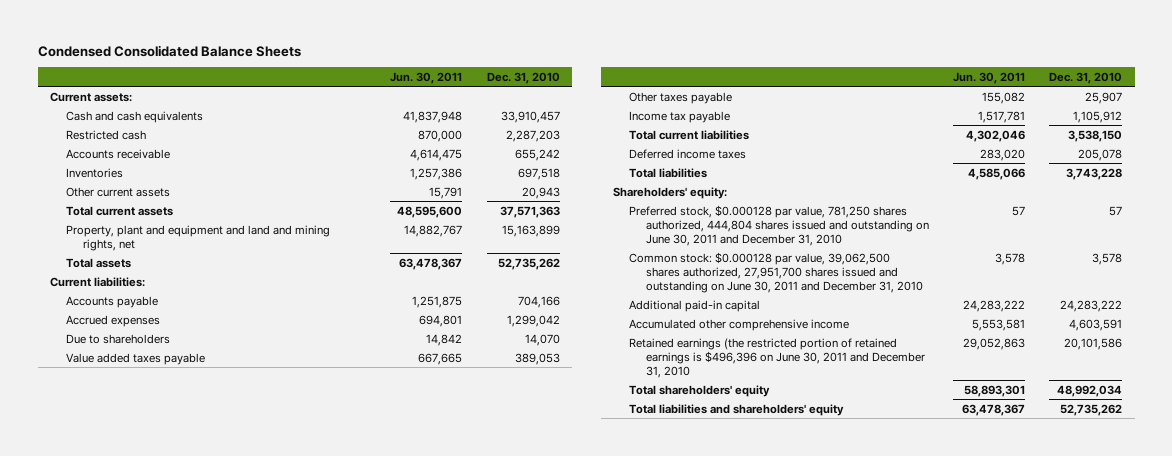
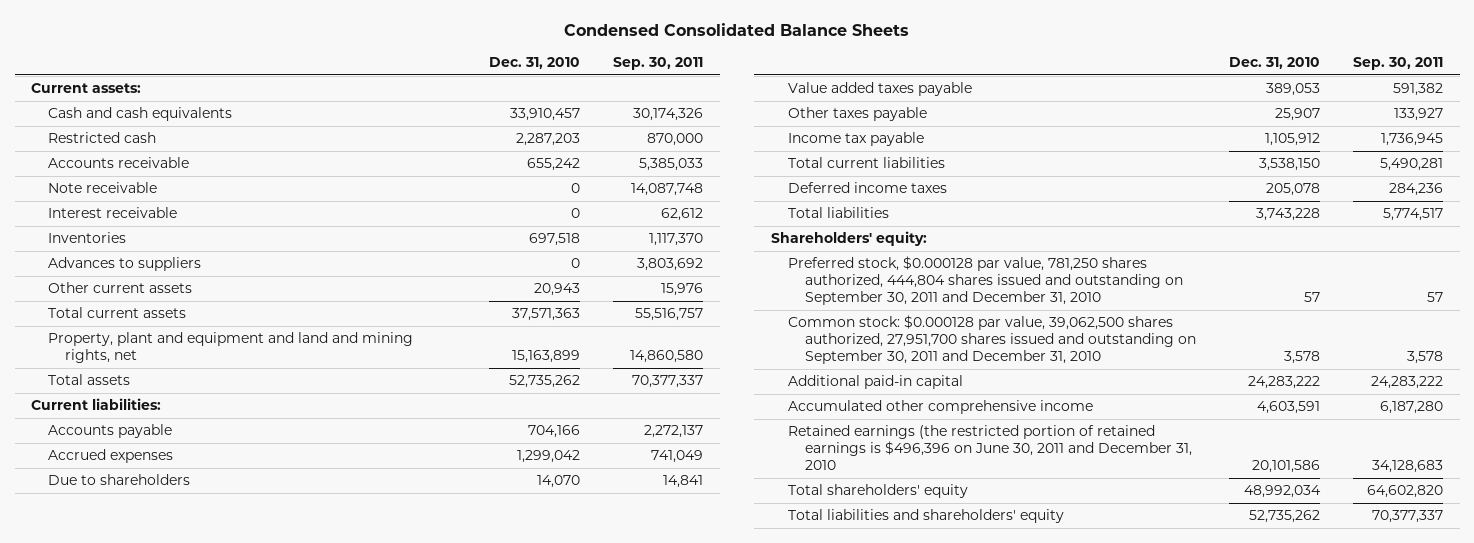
[390,72,463,85] Jun. 30, 2011 -> none
none -> [613,57,704,71] Sep. 30, 2011
none -> [48,182,158,194] Note receivable
none -> [48,207,178,219] Interest receivable
none -> [48,257,202,272] Advances to suppliers
[629,204,929,246] Preferred stock, $0.000128 par value, 781,250 shares authorized, 444,804 shares issued and outstanding on June 30, 2011 and December 31, 2010 -> [787,256,1183,305] Preferred stock, $0.000128 par value, 781,250 shares authorized, 444,804 shares issued and outstanding on September 30, 2011 and December 31, 2010
[629,251,923,293] Common stock: $0.000128 par value, 39,062,500 shares authorized, 27,951,700 shares issued and outstanding on June 30, 2011 and December 31, 2010 -> [787,315,1196,364] Common stock: $0.000128 par value, 39,062,500 shares authorized, 27,951,700 shares issued and outstanding on September 30, 2011 and December 31, 2010

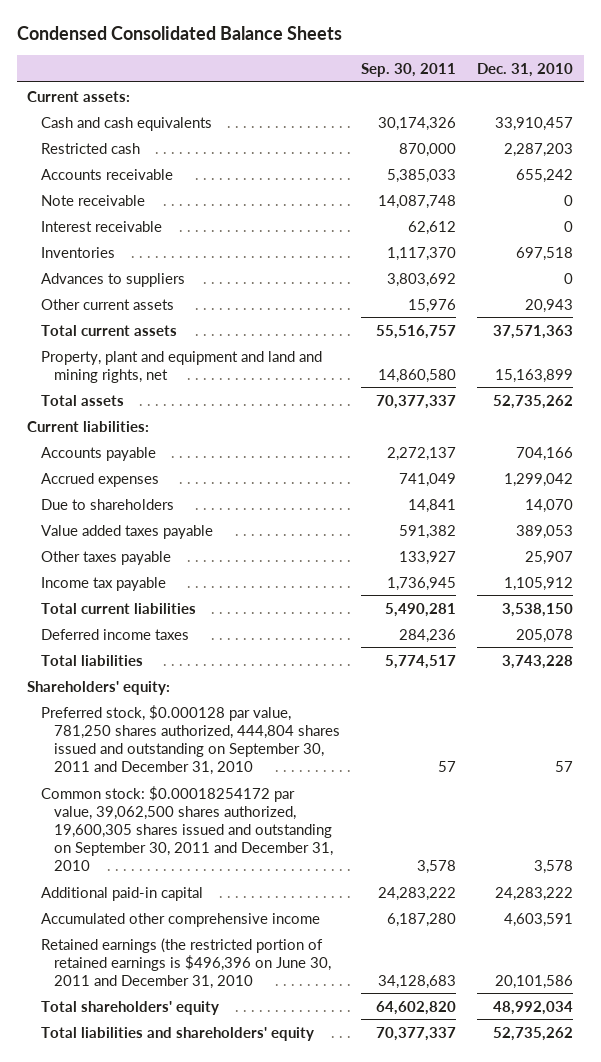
[787,315,1196,364] Common stock: $0.000128 par value, 39,062,500 shares authorized, 27,951,700 shares issued and outstanding on September 30, 2011 and December 31, 2010 -> [40,785,333,872] Common stock: $0.00018254172 par value, 39,062,500 shares authorized, 19,600,305 shares issued and outstanding on September 30, 2011 and December 31, 2010

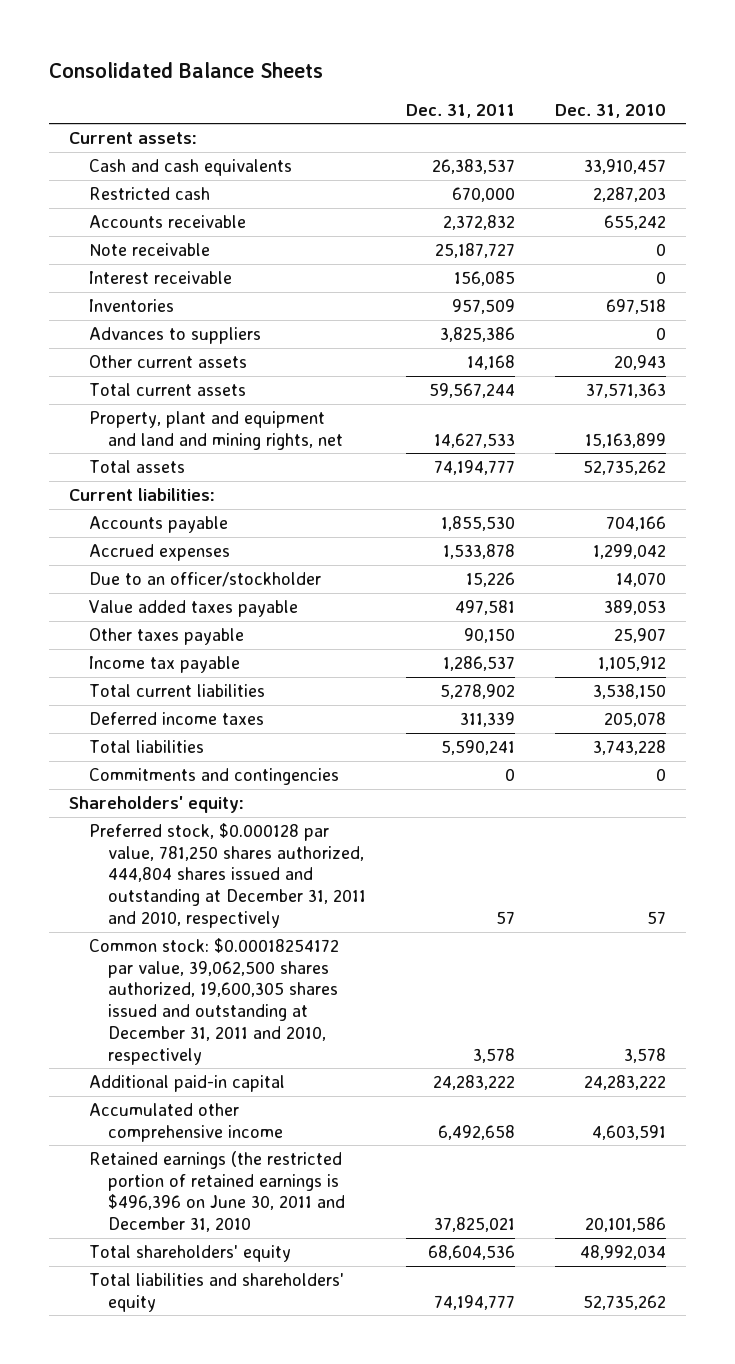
[16,26,342,41] Condensed Consolidated Balance Sheets -> [49,61,324,78] Consolidated Balance Sheets
[361,63,457,78] Sep. 30, 2011 -> none
none -> [405,103,515,118] Dec. 31, 2011
[40,498,174,510] Due to shareholders -> [88,571,321,587] Due to an officer/stockholder
none -> [88,767,339,785] Commitments and contingencies
[40,704,340,775] Preferred stock, $0.000128 par value, 781,250 shares authorized, 444,804 shares issued and outstanding on September 30, 2011 and December 31, 2010 -> [88,822,366,928] Preferred stock, $0.000128 par value, 781,250 shares authorized, 444,804 shares issued and outstanding at December 31, 2011 and 2010, respectively
[40,785,333,872] Common stock: $0.00018254172 par value, 39,062,500 shares authorized, 19,600,305 shares issued and outstanding on September 30, 2011 and December 31, 2010 -> [88,937,339,1065] Common stock: $0.00018254172 par value, 39,062,500 shares authorized, 19,600,305 shares issued and outstanding at December 31, 2011 and 2010, respectively

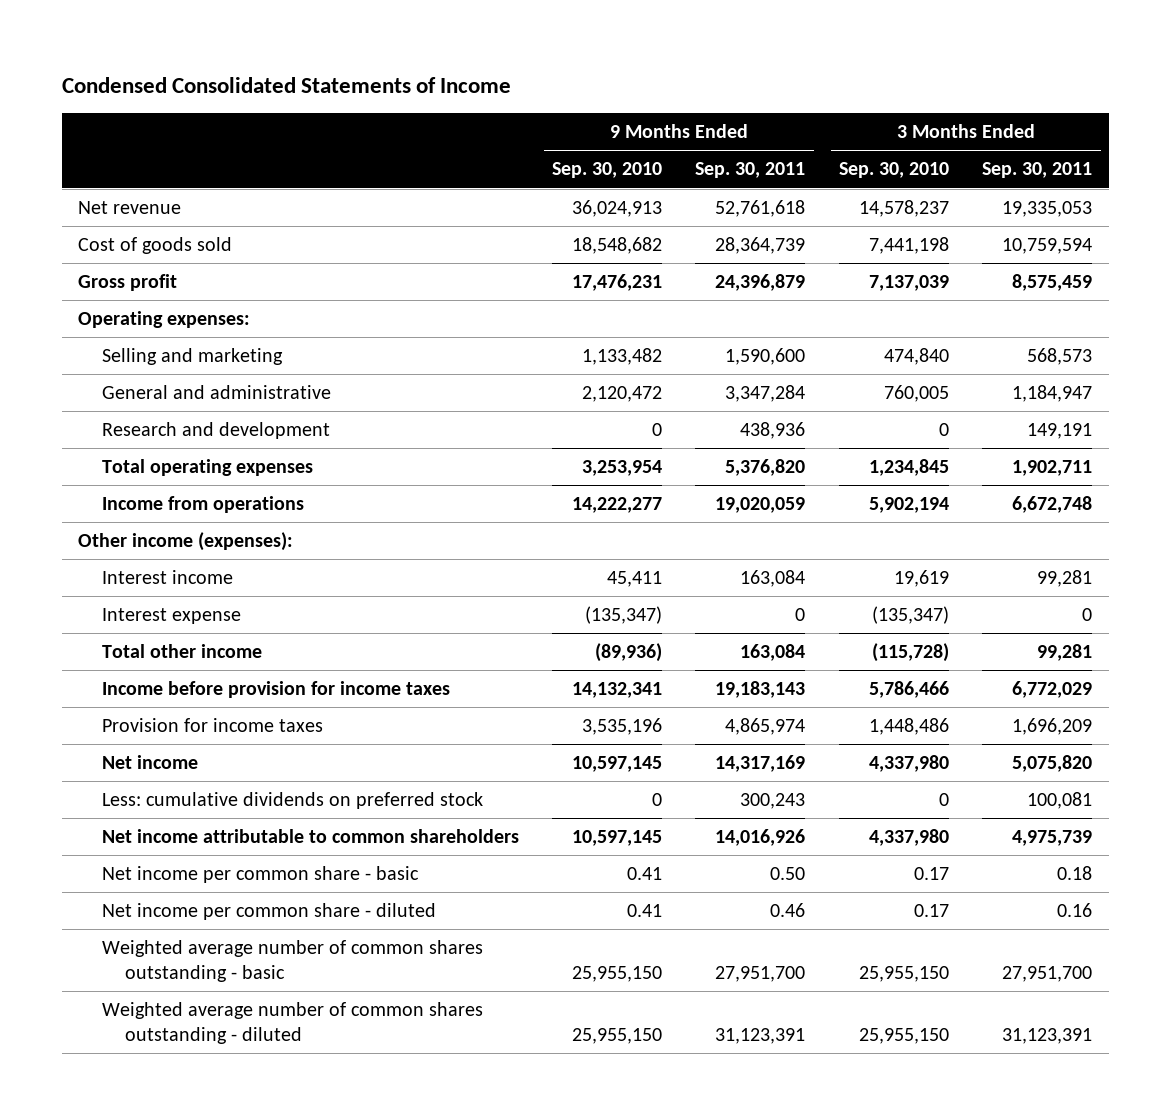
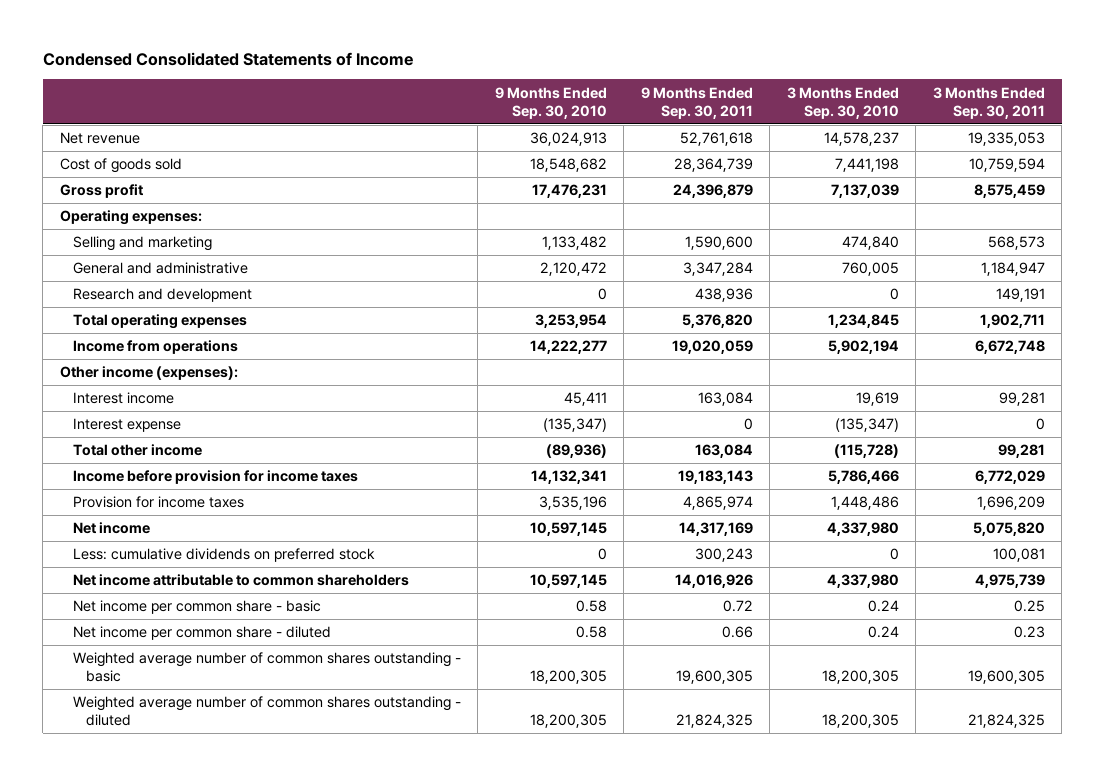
[627,867,663,881] 0.41 -> [575,600,607,613] 0.58
[770,867,806,881] 0.50 -> [722,600,753,613] 0.72
[913,867,949,881] 0.17 -> [867,600,899,613] 0.24
[1057,866,1093,881] 0.18 -> [1013,600,1045,613] 0.25
[627,904,663,918] 0.41 -> [575,626,607,639] 0.58
[770,903,806,918] 0.46 -> [721,626,753,639] 0.66
[913,904,949,918] 0.17 -> [867,626,899,639] 0.24
[1057,903,1093,918] 0.16 -> [1013,626,1045,639] 0.23
[572,965,663,982] 25,955,150 -> [529,670,607,685] 18,200,305
[715,965,806,982] 27,951,700 -> [675,670,753,685] 19,600,305
[858,965,949,982] 25,955,150 -> [821,670,899,685] 18,200,305
[1002,965,1093,982] 27,951,700 -> [967,670,1045,685] 19,600,305
[572,1027,663,1044] 25,955,150 -> [529,714,607,729] 18,200,305
[715,1027,806,1044] 31,123,391 -> [675,714,753,729] 21,824,325
[858,1027,949,1044] 25,955,150 -> [821,714,899,729] 18,200,305
[1002,1027,1093,1044] 31,123,391 -> [967,714,1045,729] 21,824,325

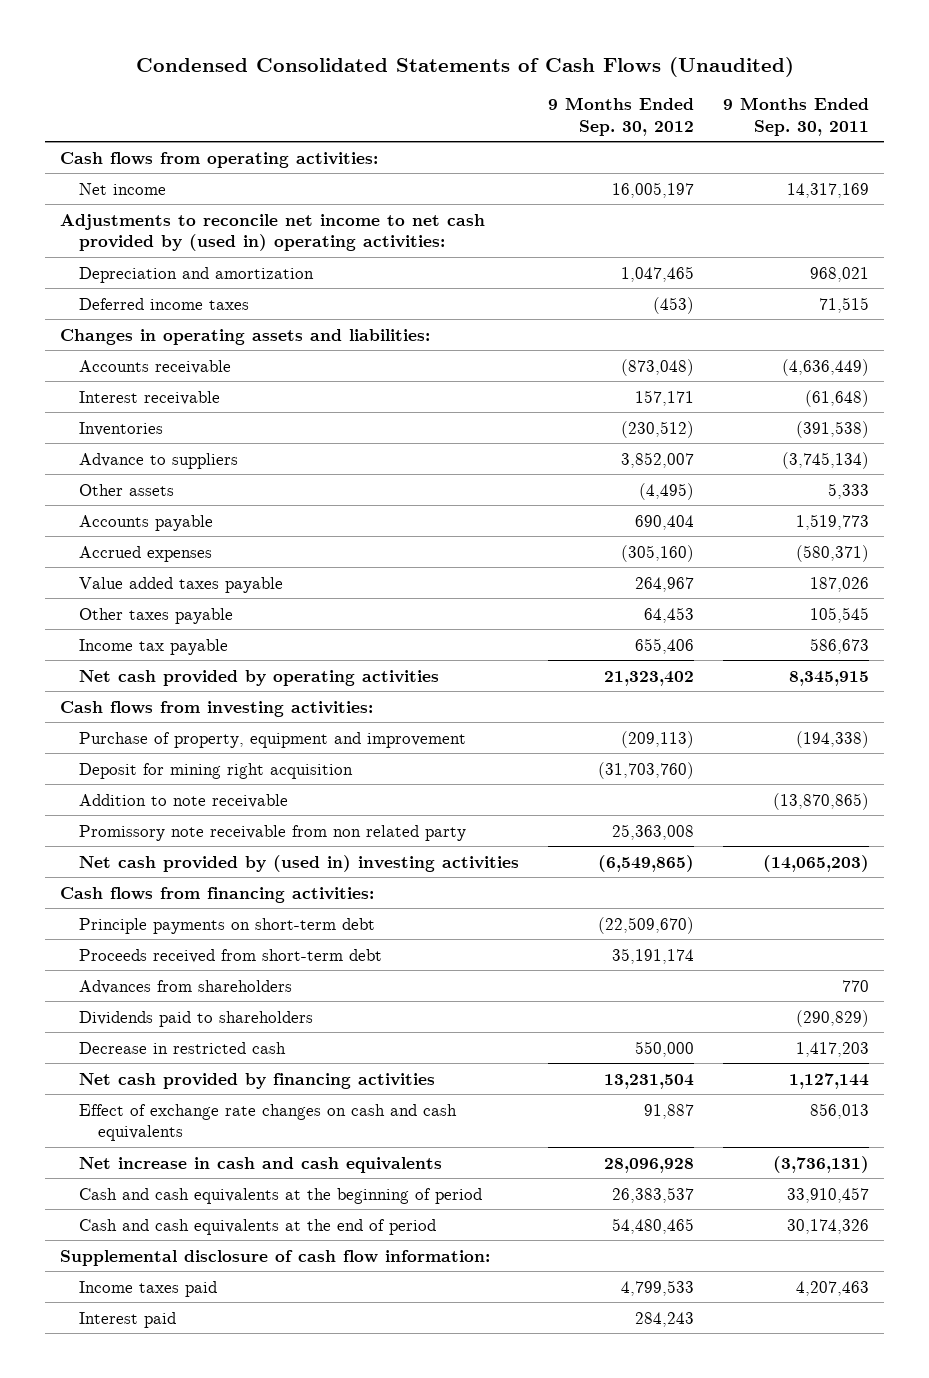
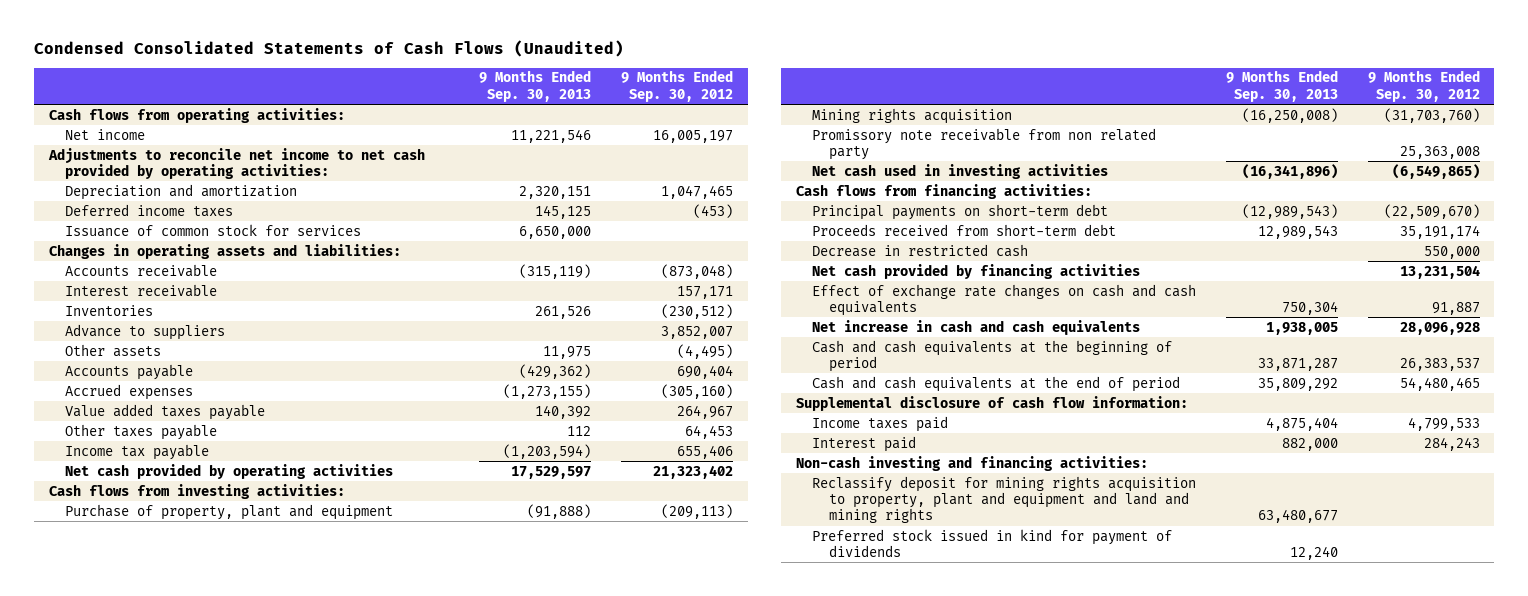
[723,97,870,136] 9 Months Ended Sep. 30, 2011 -> none
none -> [479,70,592,102] 9 Months Ended Sep. 30, 2013
[59,213,485,251] Adjustments to reconcile net income to net cash provided by (used in) operating activities: -> [47,147,425,179] Adjustments to reconcile net income to net cash provided by operating activities:
none -> [65,223,362,237] Issuance of common stock for services
[78,793,288,808] Addition to note receivable -> none
[78,731,466,748] Purchase of property, equipment and improvement -> [65,503,394,520] Purchase of property, plant and equipment
[78,762,353,779] Deposit for mining right acquisition -> [812,107,1013,124] Mining rights acquisition
[78,854,519,872] Net cash provided by (used in) investing activities -> [812,163,1109,179] Net cash used in investing activities
[78,917,375,934] Principle payments on short-term debt -> [812,203,1109,220] Principal payments on short-term debt
[78,979,292,994] Advances from shareholders -> none
[78,1010,313,1027] Dividends paid to shareholders -> none
none -> [795,455,1148,471] Non-cash investing and financing activities:
none -> [812,475,1197,524] Reclassify deposit for mining rights acquisition to property, plant and equipment and land and mining rights
none -> [812,528,1173,557] Preferred stock issued in kind for payment of dividends

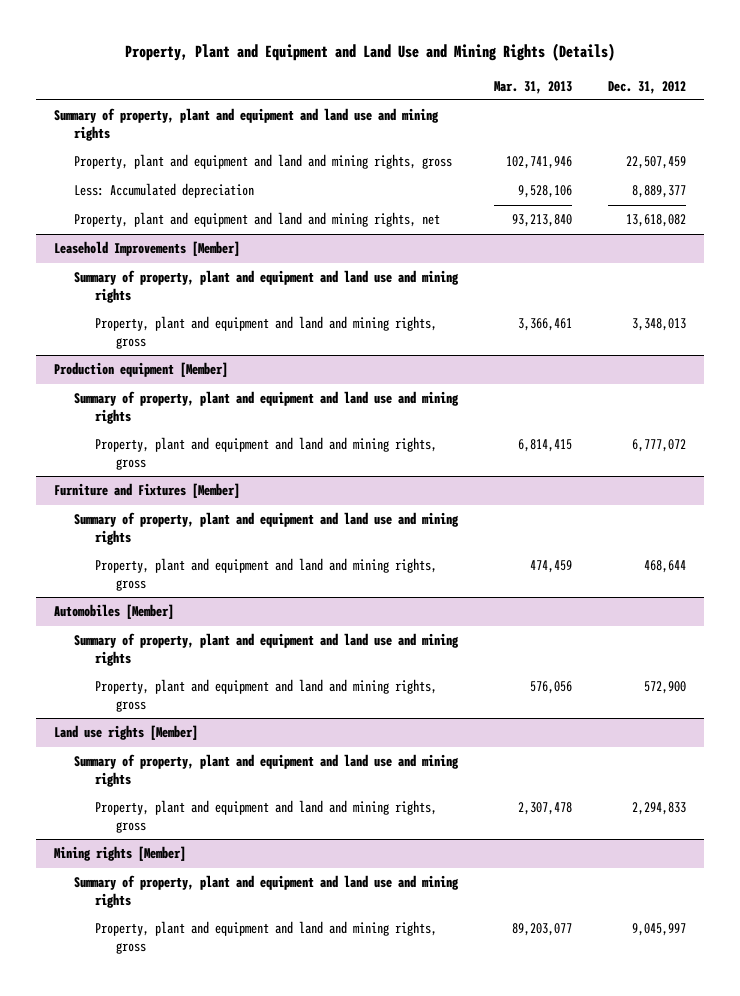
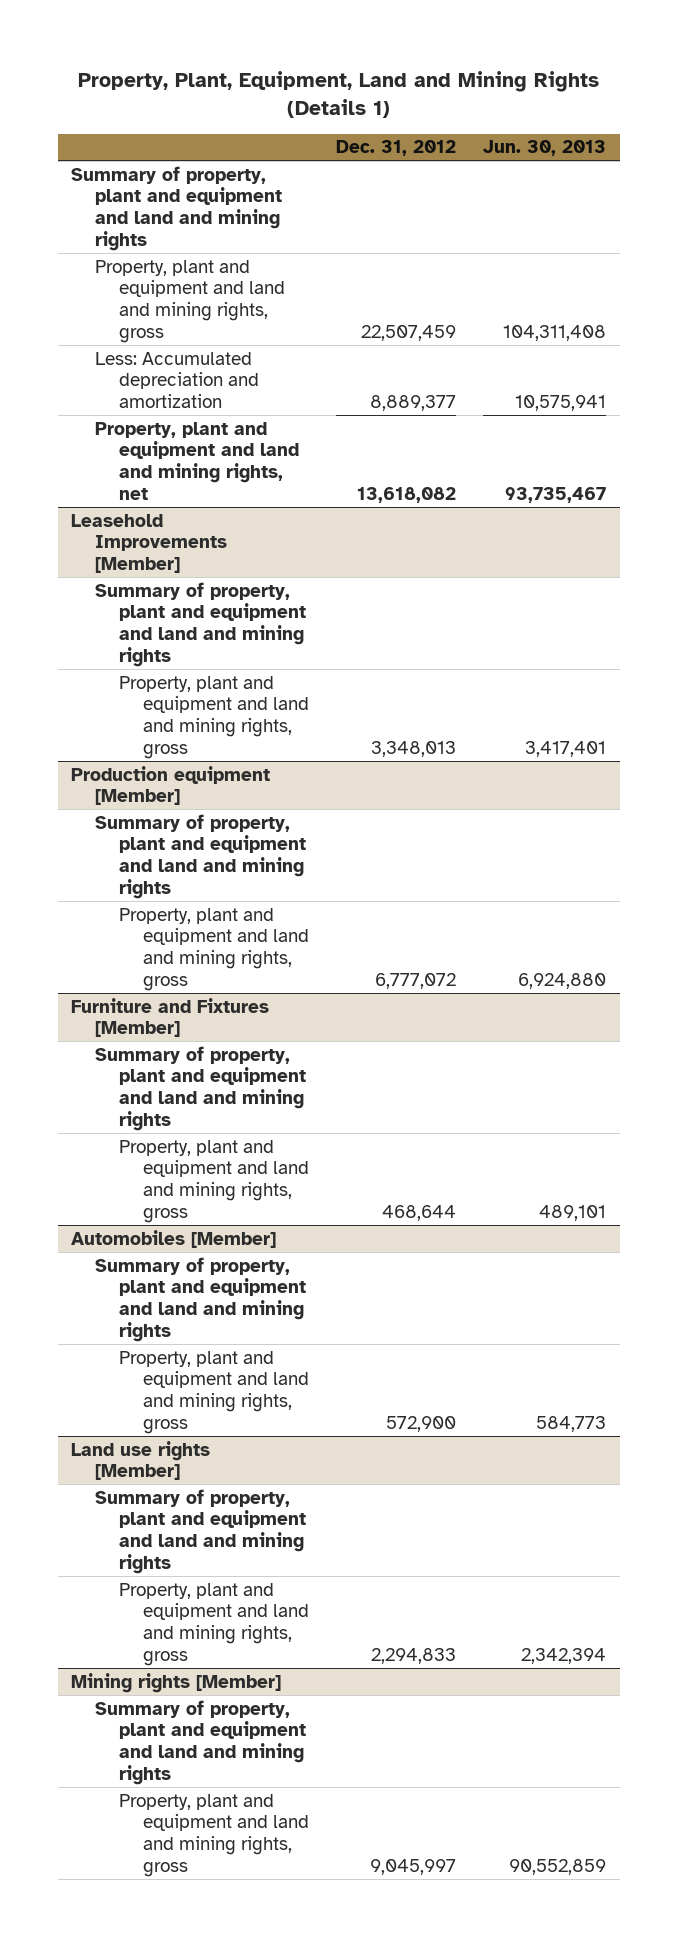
[124,43,615,62] Property, Plant and Equipment and Land Use and Mining Rights (Details) -> [77,70,599,119] Property, Plant, Equipment, Land and Mining Rights (Details 1)
[494,80,573,94] Mar. 31, 2013 -> none
none -> [483,140,607,157] Jun. 30, 2013
[53,108,439,141] Summary of property, plant and equipment and land use and mining rights -> [71,165,283,252] Summary of property, plant and equipment and land and mining rights
[74,183,255,199] Less: Accumulated depreciation -> [95,351,260,409] Less: Accumulated depreciation and amortization
[74,270,460,303] Summary of property, plant and equipment and land use and mining rights -> [95,581,307,668] Summary of property, plant and equipment and land and mining rights
[74,391,460,424] Summary of property, plant and equipment and land use and mining rights -> [95,813,307,900] Summary of property, plant and equipment and land and mining rights
[74,512,460,545] Summary of property, plant and equipment and land use and mining rights -> [95,1045,307,1132] Summary of property, plant and equipment and land and mining rights
[74,633,460,666] Summary of property, plant and equipment and land use and mining rights -> [95,1256,307,1343] Summary of property, plant and equipment and land and mining rights
[74,754,460,787] Summary of property, plant and equipment and land use and mining rights -> [95,1488,307,1575] Summary of property, plant and equipment and land and mining rights
[74,875,460,908] Summary of property, plant and equipment and land use and mining rights -> [95,1699,307,1786] Summary of property, plant and equipment and land and mining rights

